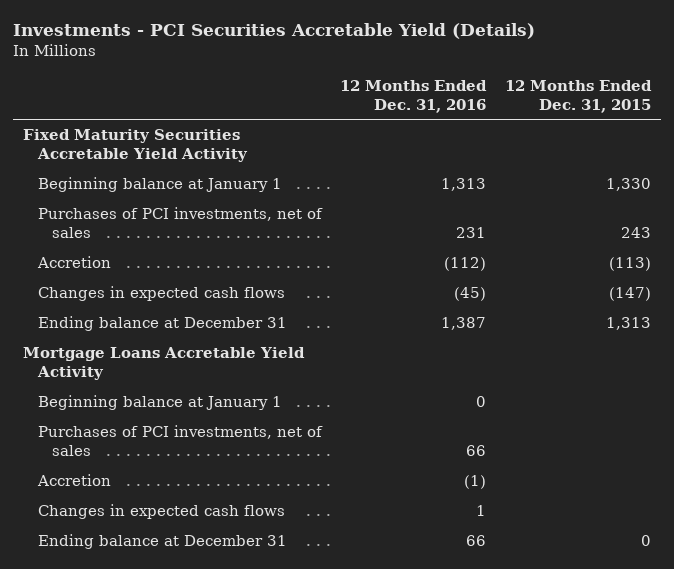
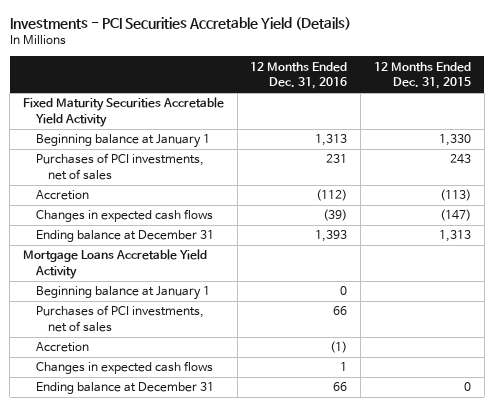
[454,287,487,302] (45) -> [323,209,348,222] (39)
[441,317,487,331] 1,387 -> [315,230,348,243] 1,393

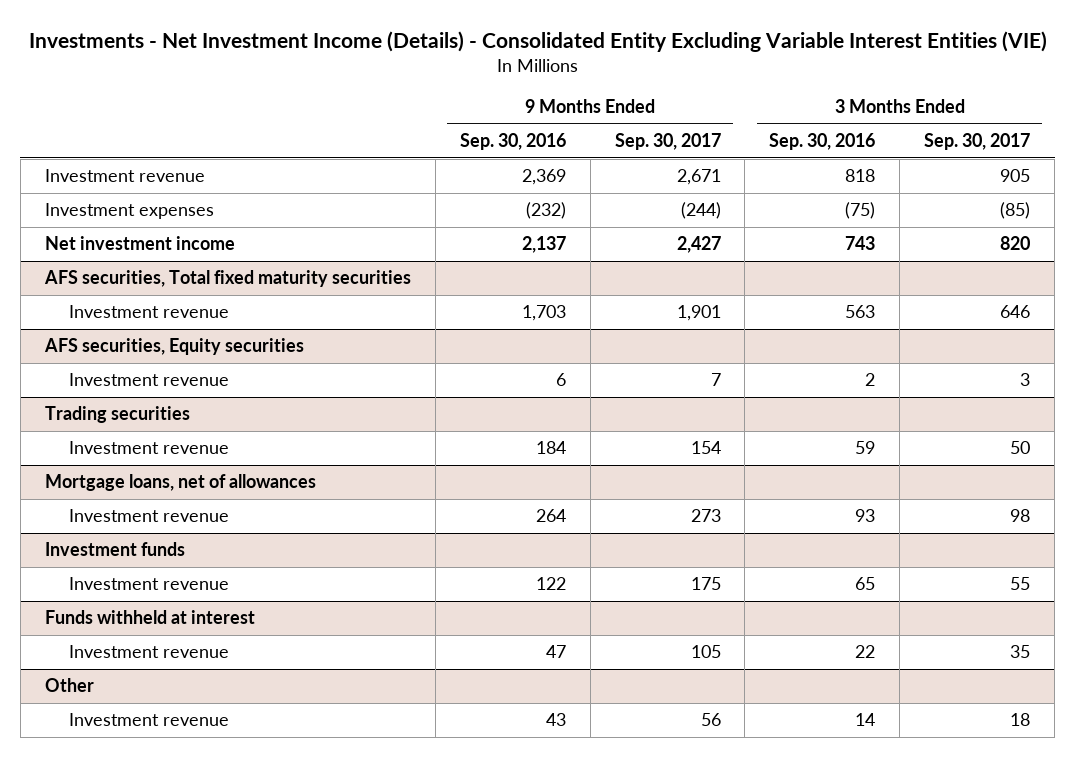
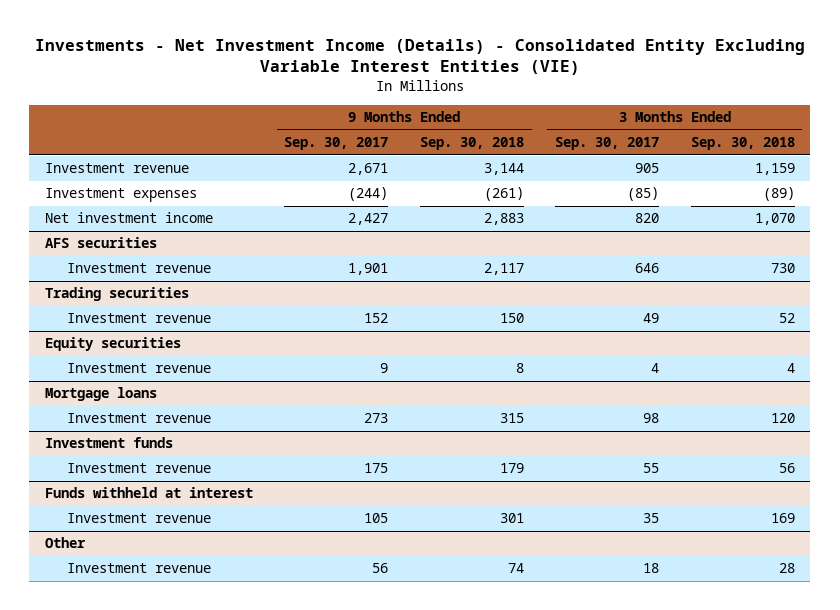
[459,132,566,150] Sep. 30, 2016 -> none
[769,132,876,150] Sep. 30, 2016 -> none
none -> [419,137,524,151] Sep. 30, 2018
none -> [690,137,795,151] Sep. 30, 2018
[43,270,411,288] AFS securities, Total fixed maturity securities -> none
none -> [45,237,158,249] AFS securities
[43,338,304,356] AFS securities, Equity securities -> none
[69,373,230,387] Investment revenue -> none
[44,474,316,492] Mortgage loans, net of allowances -> none
[690,441,721,455] 154 -> [364,313,389,324] 152
[1010,441,1031,455] 50 -> [643,313,660,324] 49
none -> [45,337,182,352] Equity securities
none -> [66,363,211,374] Investment revenue
none -> [45,387,158,402] Mortgage loans

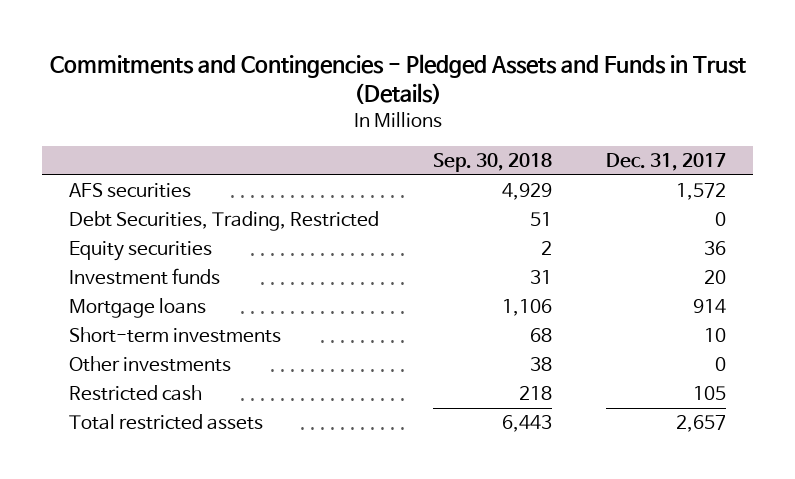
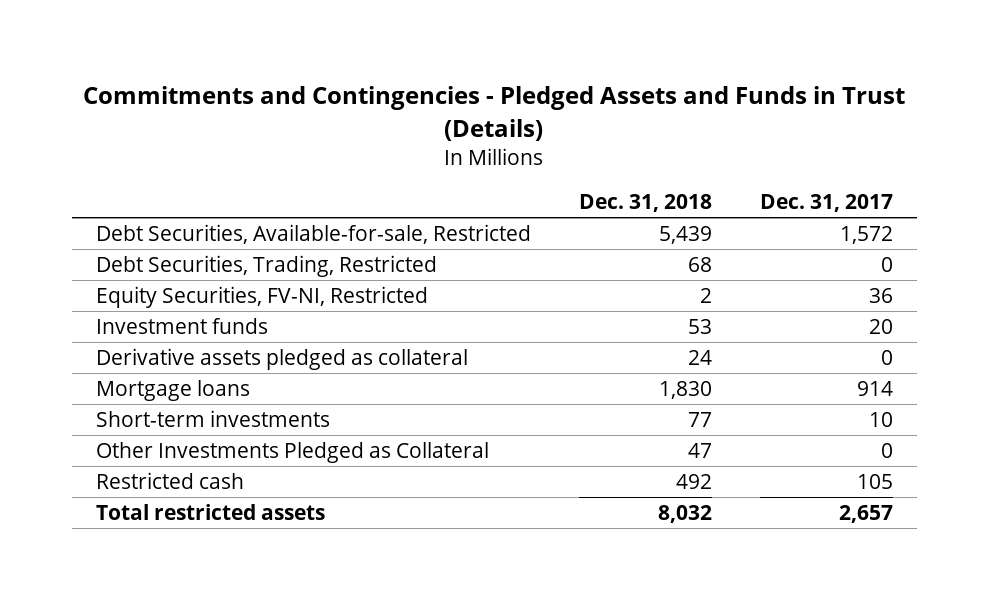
[433,152,553,172] Sep. 30, 2018 -> none
none -> [578,194,712,213] Dec. 31, 2018
[69,183,192,199] AFS securities -> [95,224,531,245] Debt Securities, Available-for-sale, Restricted
[69,241,213,262] Equity securities -> [95,286,428,309] Equity Securities, FV-NI, Restricted
none -> [95,348,468,371] Derivative assets pledged as collateral
[69,356,232,373] Other investments -> [95,442,489,464] Other Investments Pledged as Collateral

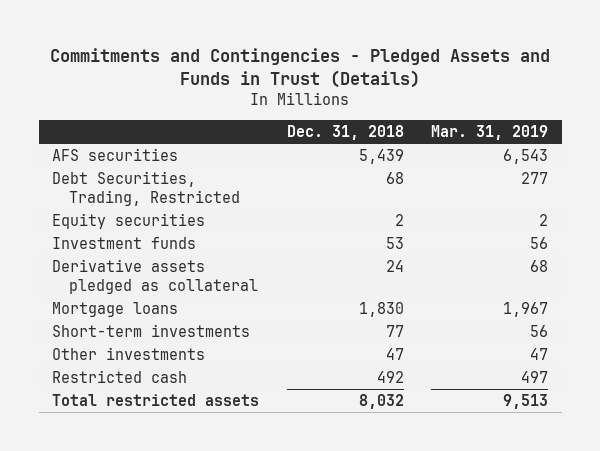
[759,194,893,213] Dec. 31, 2017 -> none
none -> [431,124,549,140] Mar. 31, 2019
[95,224,531,245] Debt Securities, Available-for-sale, Restricted -> [52,148,179,162] AFS securities
[95,286,428,309] Equity Securities, FV-NI, Restricted -> [52,213,206,230] Equity securities
[95,442,489,464] Other Investments Pledged as Collateral -> [52,347,206,361] Other investments

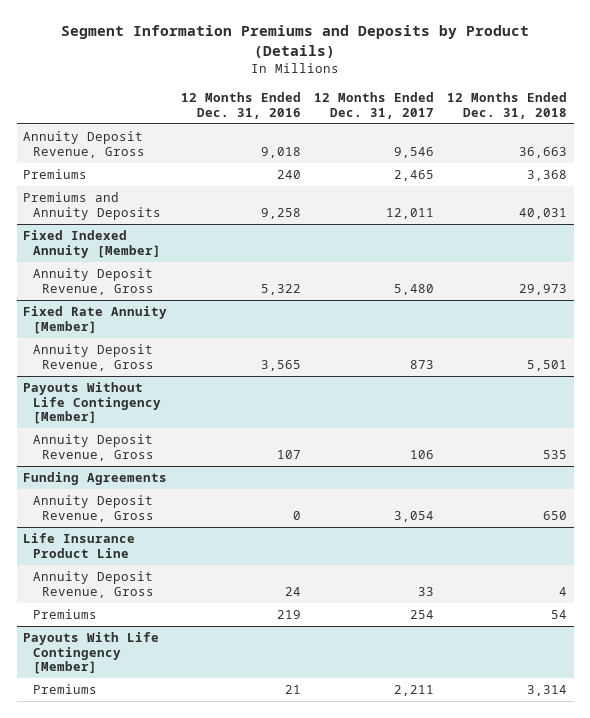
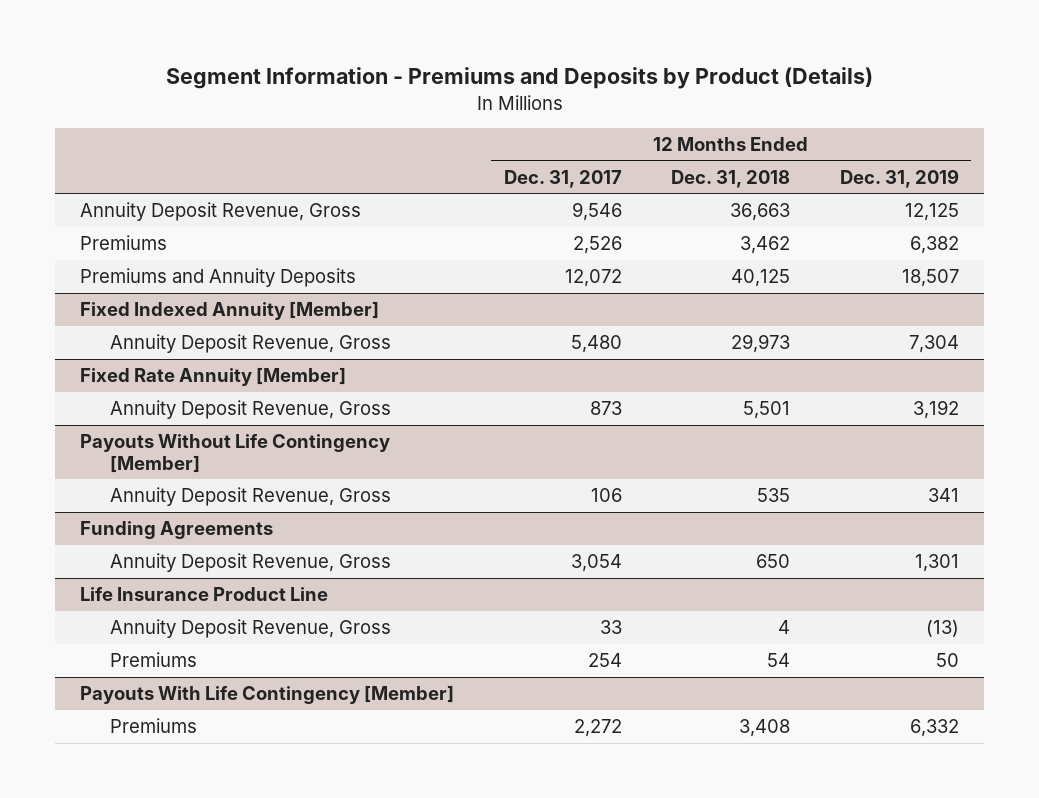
[61,25,530,59] Segment Information Premiums and Deposits by Product (Details) -> [165,67,873,90] Segment Information - Premiums and Deposits by Product (Details)
[180,92,301,119] 12 Months Ended Dec. 31, 2016 -> none
none -> [840,169,960,189] Dec. 31, 2019
[393,170,434,182] 2,465 -> [572,236,622,255] 2,526
[526,170,567,182] 3,368 -> [740,236,791,255] 3,462
[385,207,434,219] 12,011 -> [564,269,622,288] 12,072
[518,207,567,219] 40,031 -> [731,269,791,288] 40,125
[393,685,434,697] 2,211 -> [573,719,622,738] 2,272
[526,685,567,697] 3,314 -> [739,719,791,738] 3,408

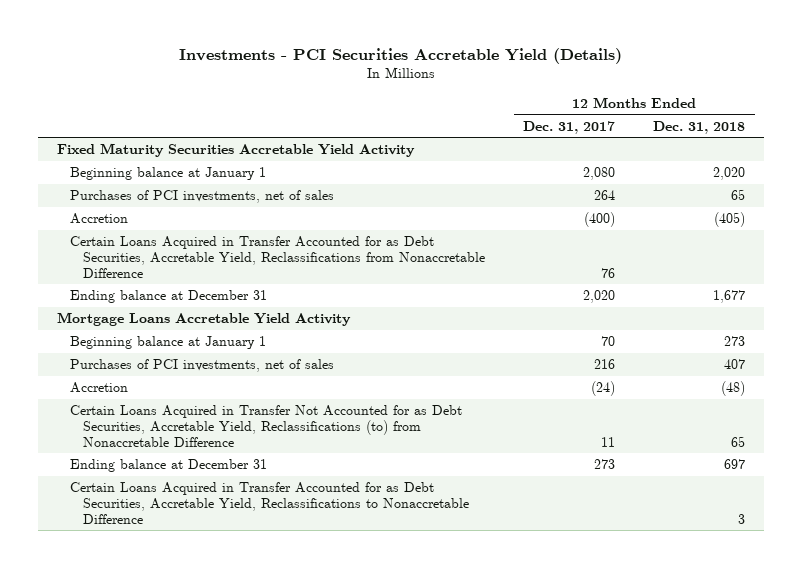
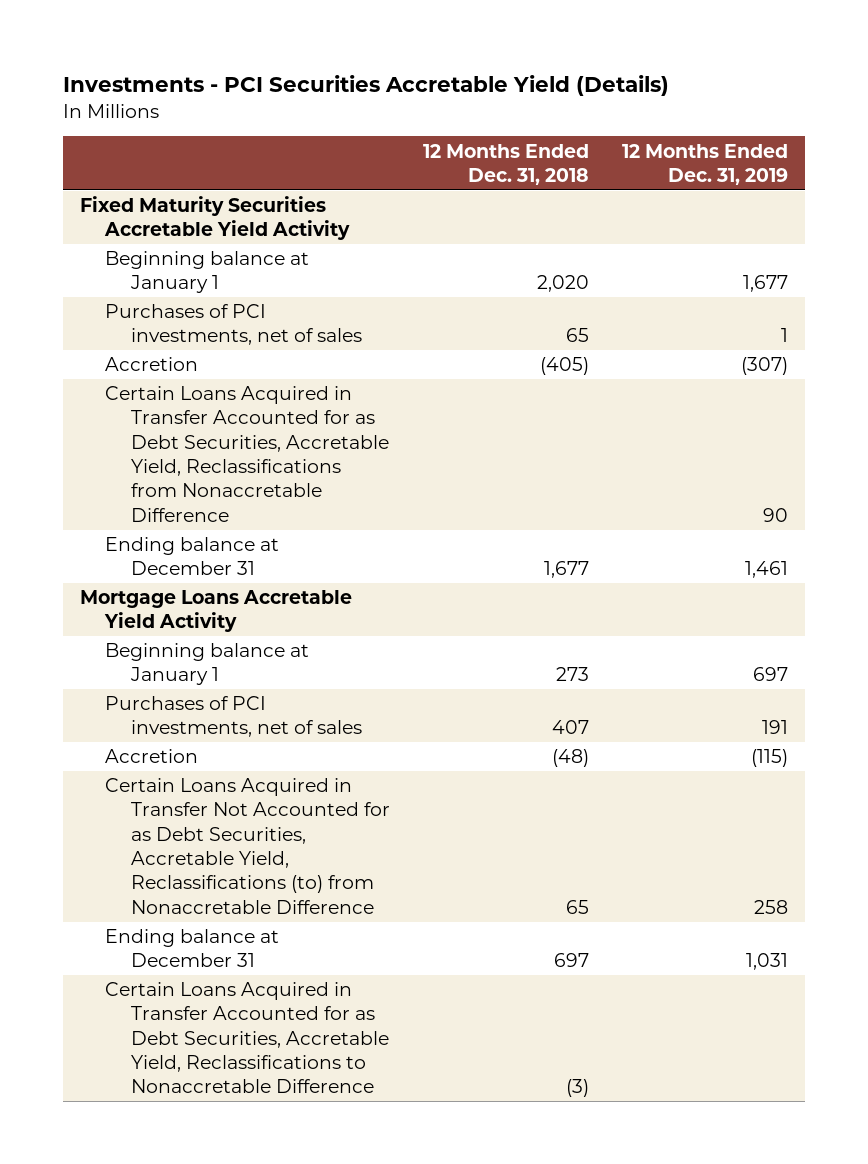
[523,120,616,134] Dec. 31, 2017 -> none
none -> [622,143,789,185] 12 Months Ended Dec. 31, 2019
[738,513,746,524] 3 -> [565,1079,589,1098] (3)

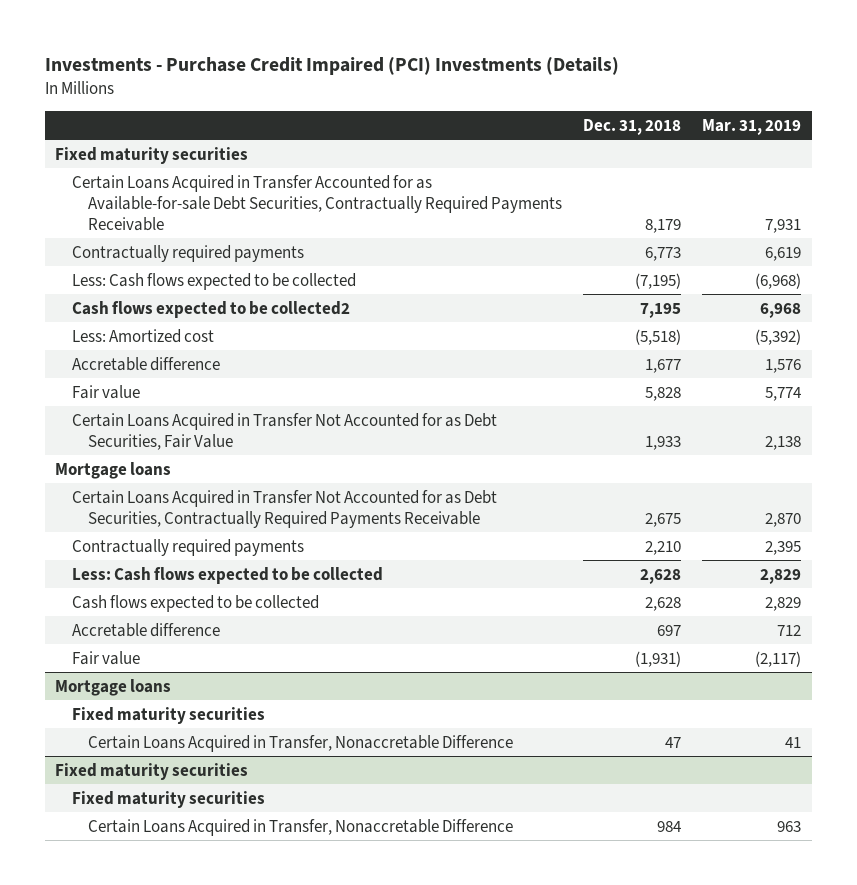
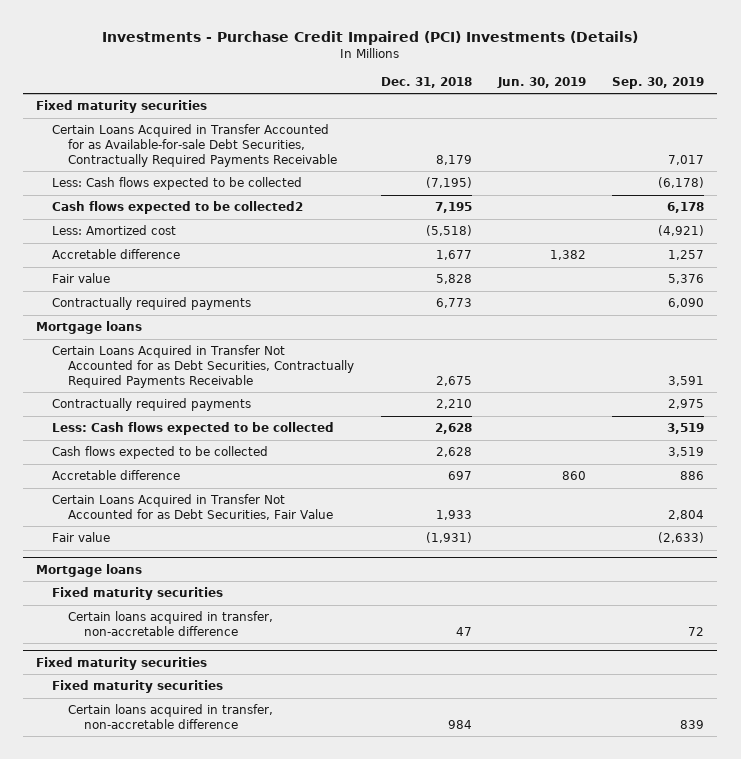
[702,118,802,135] Mar. 31, 2019 -> none
none -> [496,76,586,88] Jun. 30, 2019
none -> [612,76,705,89] Sep. 30, 2019
[71,244,304,262] Contractually required payments -> [52,297,252,311] Contractually required payments
[71,412,497,450] Certain Loans Acquired in Transfer Not Accounted for as Debt Securities, Fair Value -> [52,494,334,520] Certain Loans Acquired in Transfer Not Accounted for as Debt Securities, Fair Value
[88,734,514,752] Certain Loans Acquired in Transfer, Nonaccretable Difference -> [68,611,274,636] Certain loans acquired in transfer, non-accretable difference
[88,818,514,836] Certain Loans Acquired in Transfer, Nonaccretable Difference -> [68,704,274,729] Certain loans acquired in transfer, non-accretable difference

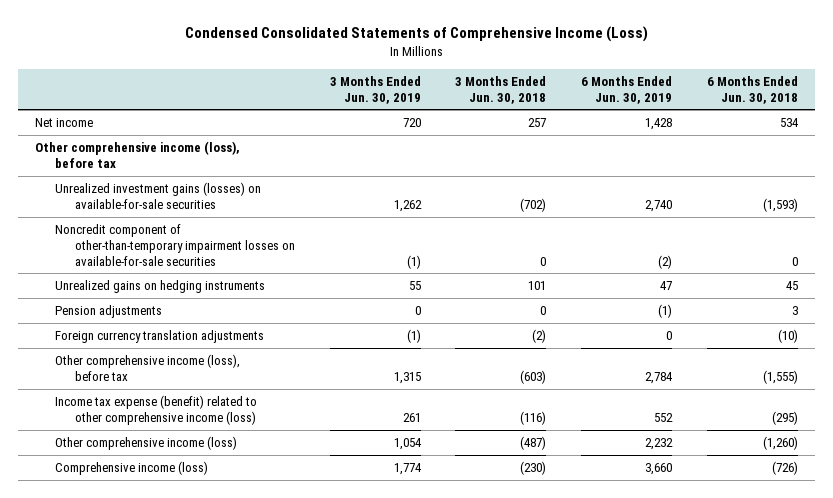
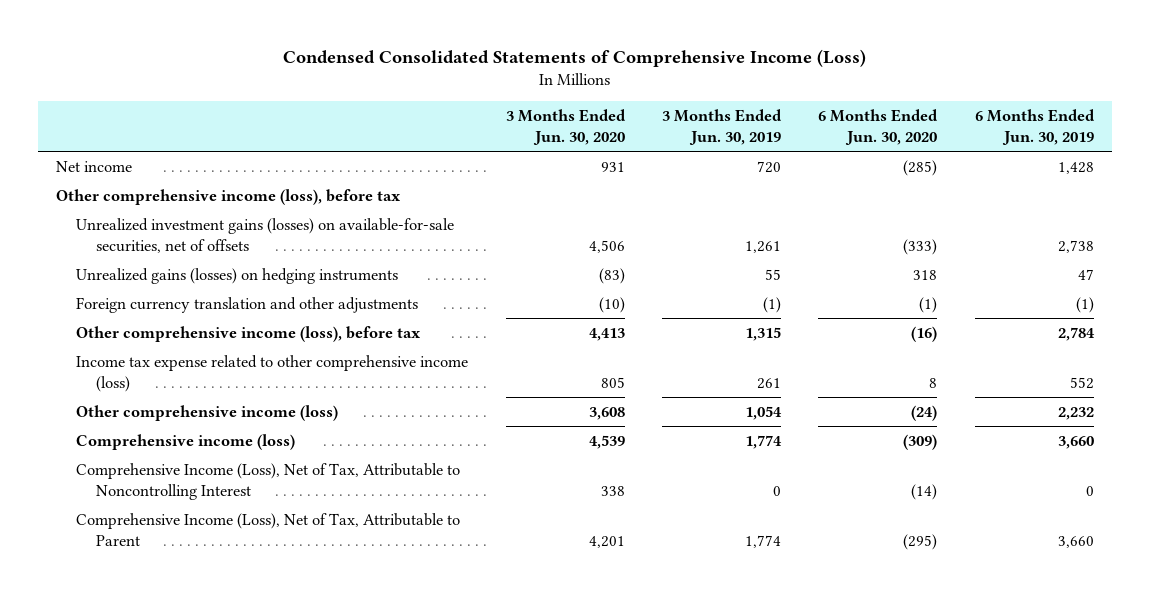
[455,75,547,104] 3 Months Ended Jun. 30, 2018 -> none
[706,75,798,104] 6 Months Ended Jun. 30, 2018 -> none
none -> [505,109,626,146] 3 Months Ended Jun. 30, 2020
none -> [818,109,939,146] 6 Months Ended Jun. 30, 2020
[55,224,296,266] Noncredit component of other-than-temporary impairment losses on available-for-sale securities -> none
[55,305,163,319] Pension adjustments -> none
[55,182,262,209] Unrealized investment gains (losses) on available-for-sale securities -> [76,217,455,253] Unrealized investment gains (losses) on available-for-sale securities, net of offsets
[393,199,422,212] 1,262 -> [744,240,781,253] 1,261
[645,199,673,212] 2,740 -> [1057,239,1094,253] 2,738
[55,280,266,294] Unrealized gains on hedging instruments -> [76,267,399,284] Unrealized gains (losses) on hedging instruments
[55,330,265,344] Foreign currency translation adjustments -> [76,296,419,313] Foreign currency translation and other adjustments
[666,331,673,341] 0 -> [1075,296,1094,313] (1)
[55,395,258,425] Income tax expense (benefit) related to other comprehensive income (loss) -> [76,354,469,392] Income tax expense related to other comprehensive income (loss)
none -> [76,462,461,500] Comprehensive Income (Loss), Net of Tax, Attributable to Noncontrolling Interest
none -> [76,512,461,546] Comprehensive Income (Loss), Net of Tax, Attributable to Parent

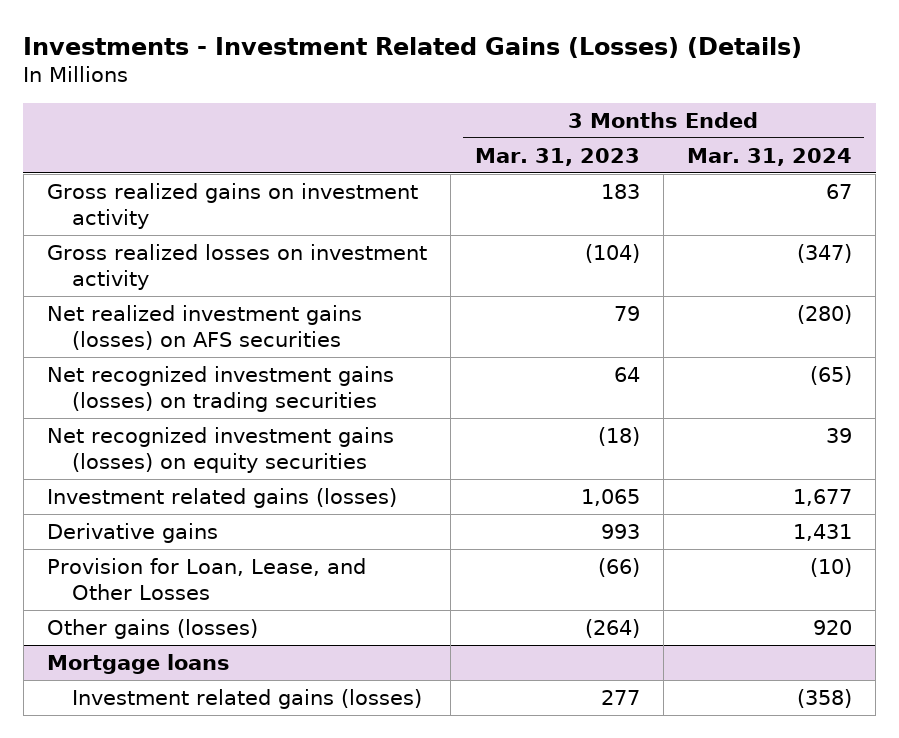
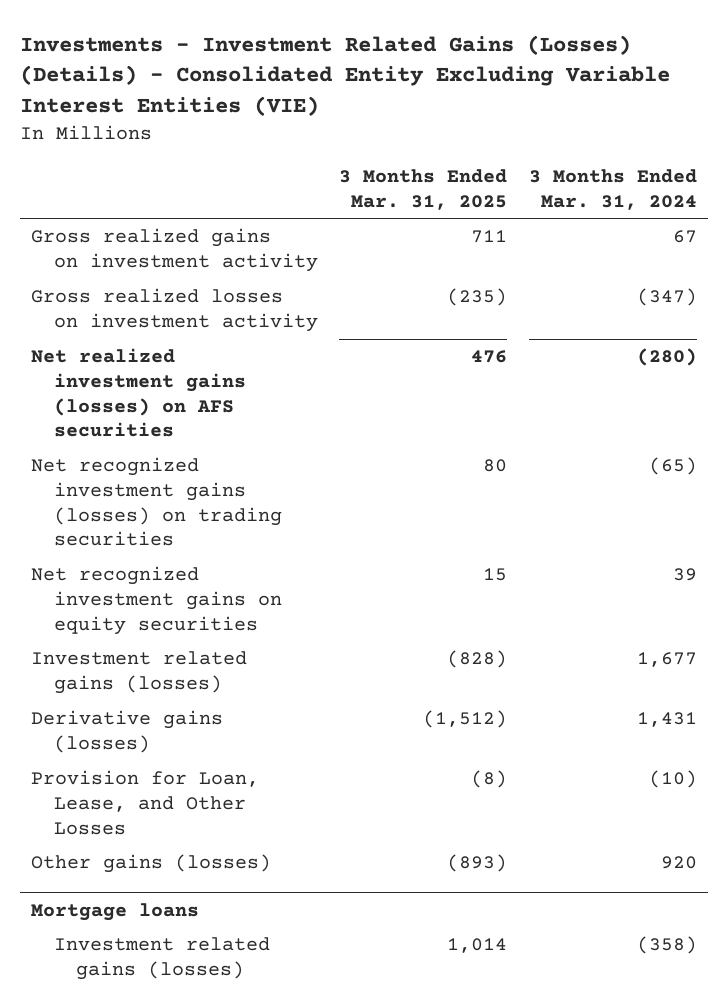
[23,36,803,58] Investments - Investment Related Gains (Losses) (Details) -> [20,34,671,117] Investments - Investment Related Gains (Losses) (Details) - Consolidated Entity Excluding Variable Interest Entities (VIE)
[474,147,640,166] Mar. 31, 2023 -> none
none -> [339,168,508,210] 3 Months Ended Mar. 31, 2025
[46,427,394,473] Net recognized investment gains (losses) on equity securities -> [30,566,282,635] Net recognized investment gains on equity securities
[46,523,218,544] Derivative gains -> [30,710,223,753] Derivative gains (losses)

